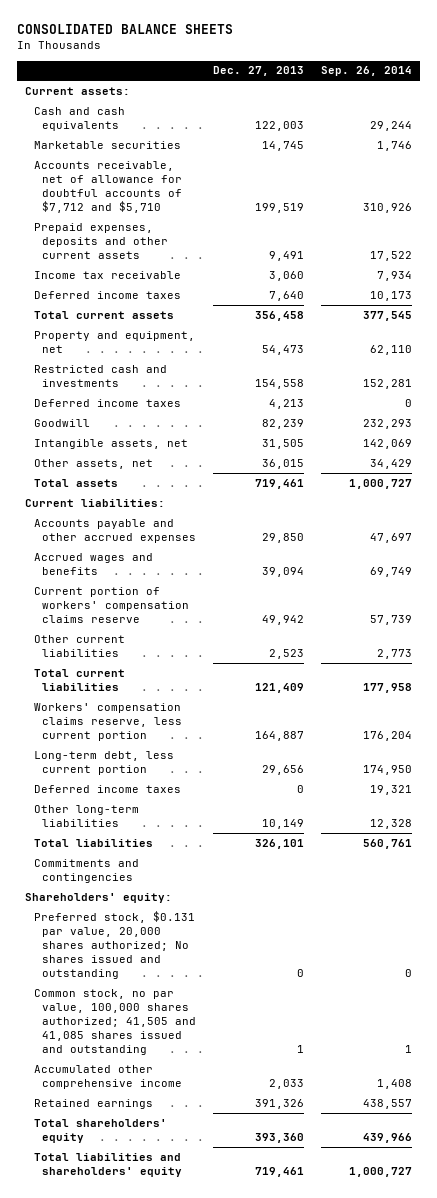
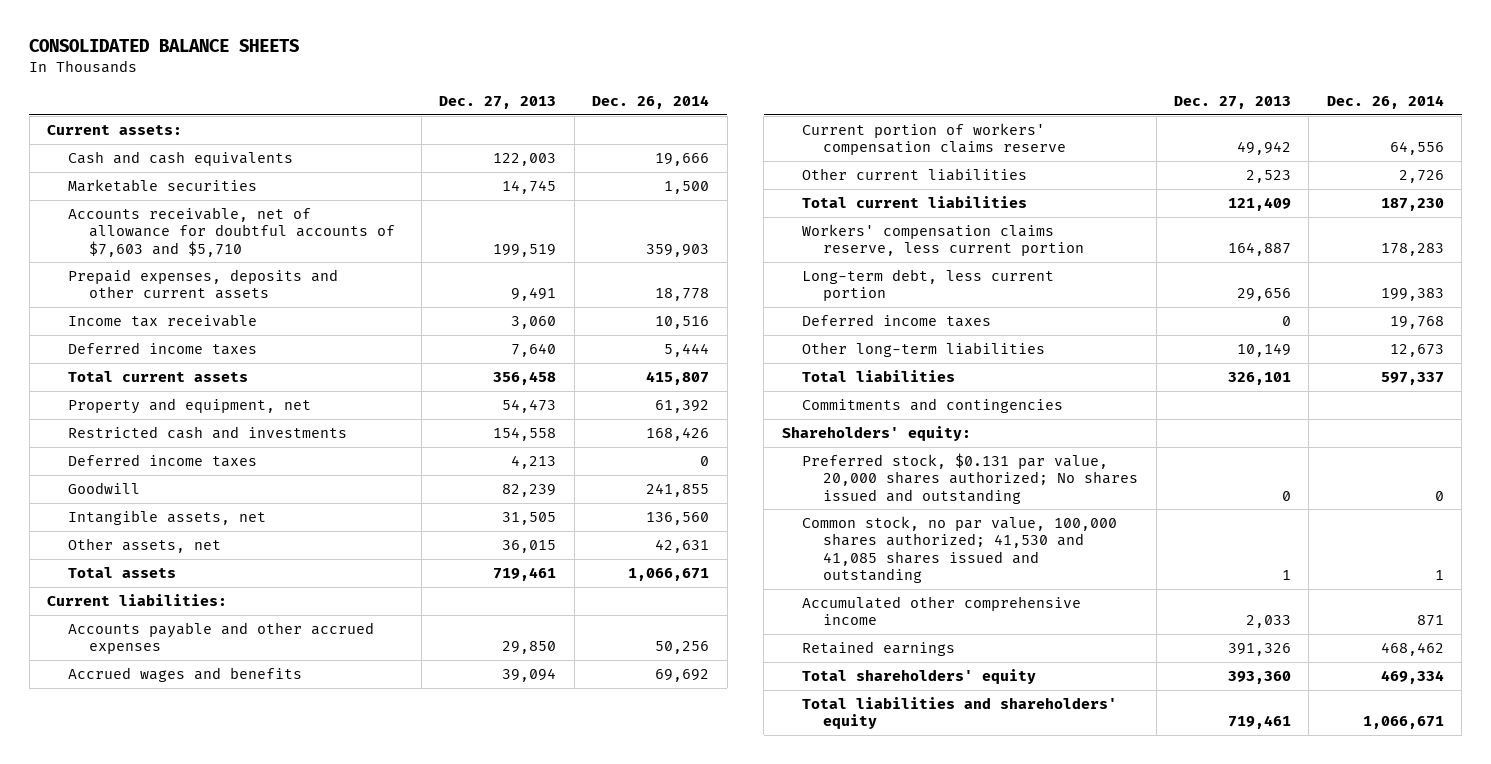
[320,66,412,77] Sep. 26, 2014 -> none
none -> [592,95,710,110] Dec. 26, 2014
[33,160,182,214] Accounts receivable, net of allowance for doubtful accounts of $7,712 and $5,710 -> [68,207,395,257] Accounts receivable, net of allowance for doubtful accounts of $7,603 and $5,710
[33,988,196,1056] Common stock, no par value, 100,000 shares authorized; 41,505 and 41,085 shares issued and outstanding -> [802,516,1118,583] Common stock, no par value, 100,000 shares authorized; 41,530 and 41,085 shares issued and outstanding

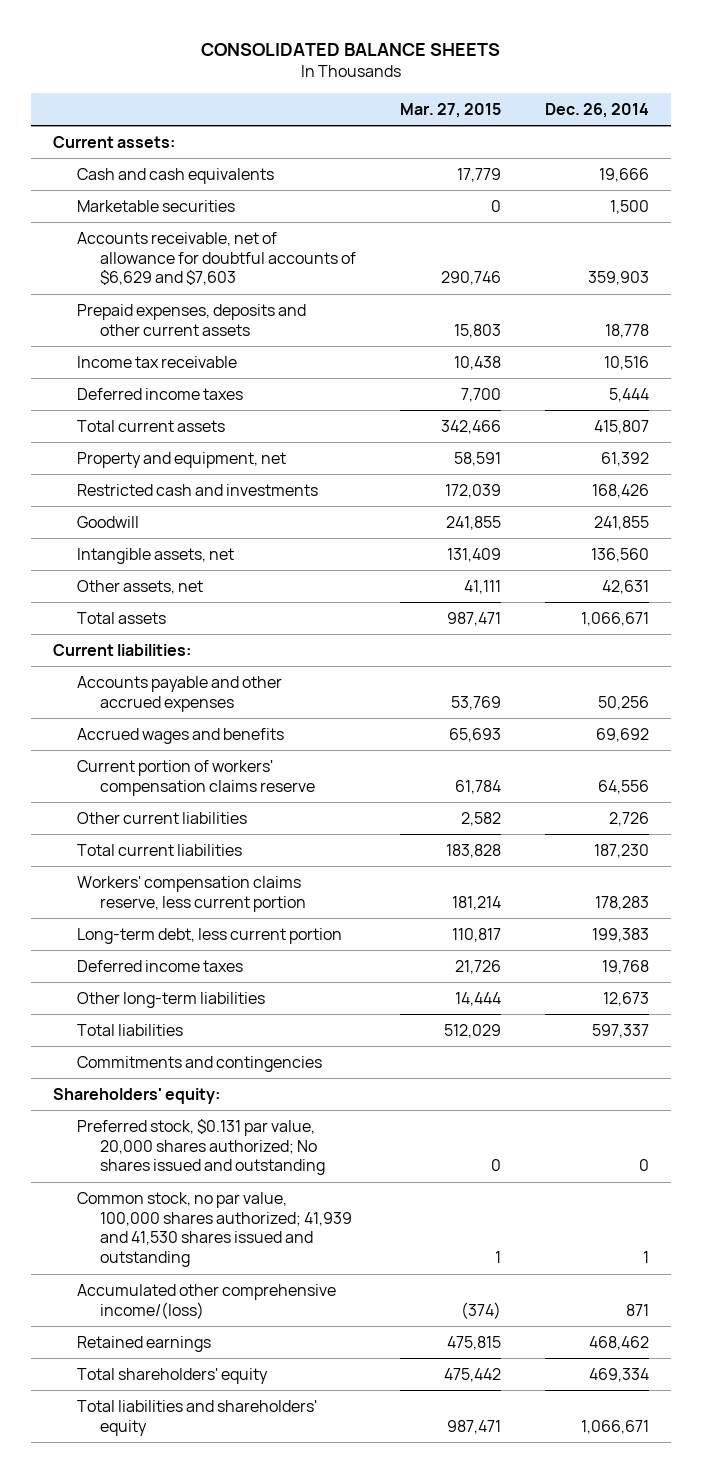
[439,96,557,110] Dec. 27, 2013 -> none
none -> [399,102,501,118] Mar. 27, 2015
[68,207,395,257] Accounts receivable, net of allowance for doubtful accounts of $7,603 and $5,710 -> [76,231,356,286] Accounts receivable, net of allowance for doubtful accounts of $6,629 and $7,603
[68,454,258,468] Deferred income taxes -> none
[802,516,1118,583] Common stock, no par value, 100,000 shares authorized; 41,530 and 41,085 shares issued and outstanding -> [76,1191,352,1268] Common stock, no par value, 100,000 shares authorized; 41,939 and 41,530 shares issued and outstanding
[802,596,1082,626] Accumulated other comprehensive income -> [76,1283,336,1319] Accumulated other comprehensive income/(loss)

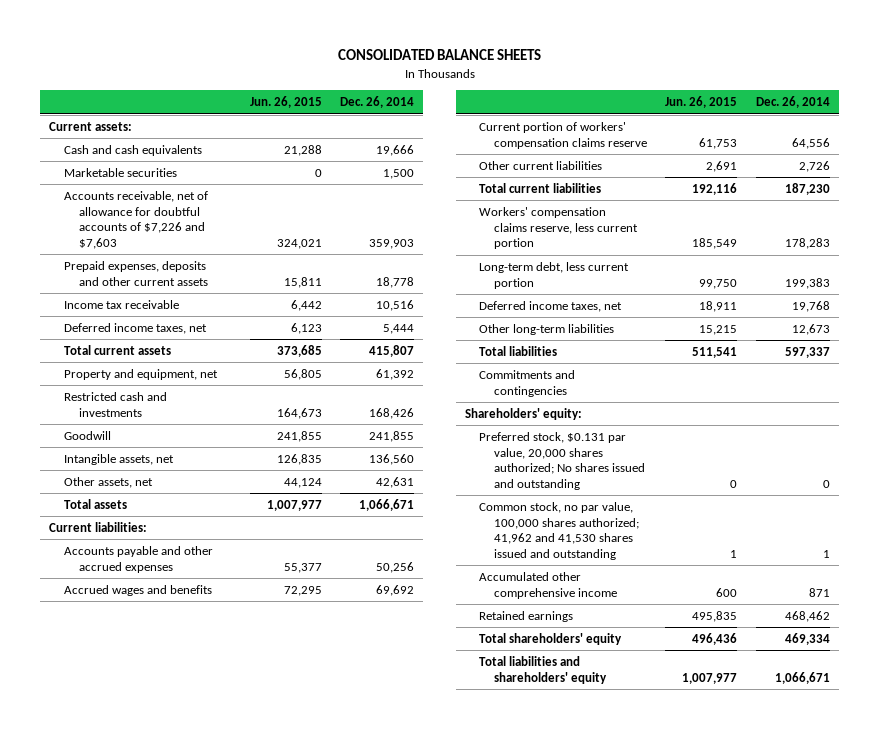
[399,102,501,118] Mar. 27, 2015 -> none
none -> [250,96,323,109] Jun. 26, 2015
[76,231,356,286] Accounts receivable, net of allowance for doubtful accounts of $6,629 and $7,603 -> [64,190,209,249] Accounts receivable, net of allowance for doubtful accounts of $7,226 and $7,603
[76,387,243,400] Deferred income taxes -> [64,322,208,334] Deferred income taxes, net
[76,959,243,972] Deferred income taxes -> [479,300,623,312] Deferred income taxes, net
[76,1191,352,1268] Common stock, no par value, 100,000 shares authorized; 41,939 and 41,530 shares issued and outstanding -> [479,501,640,560] Common stock, no par value, 100,000 shares authorized; 41,962 and 41,530 shares issued and outstanding
[76,1283,336,1319] Accumulated other comprehensive income/(loss) -> [479,571,618,599] Accumulated other comprehensive income

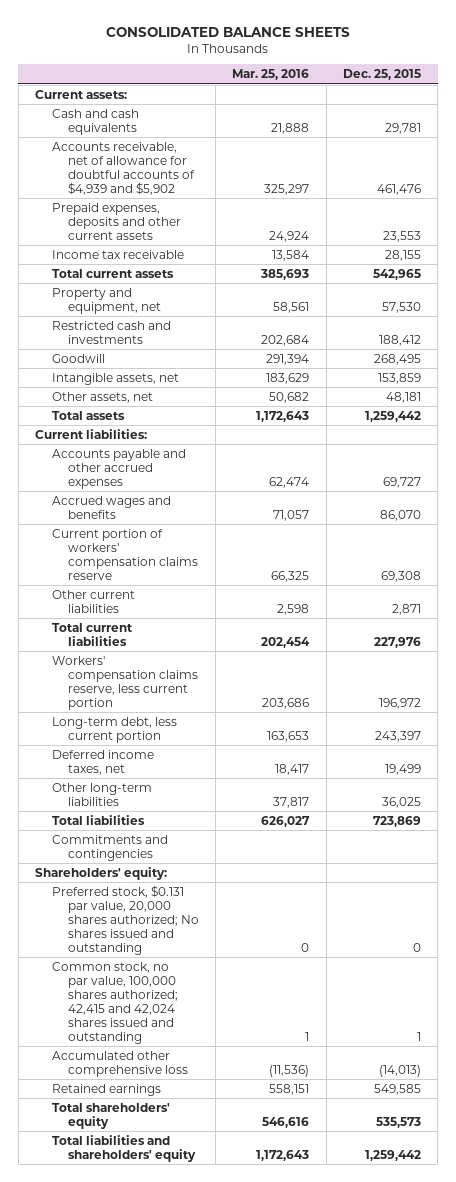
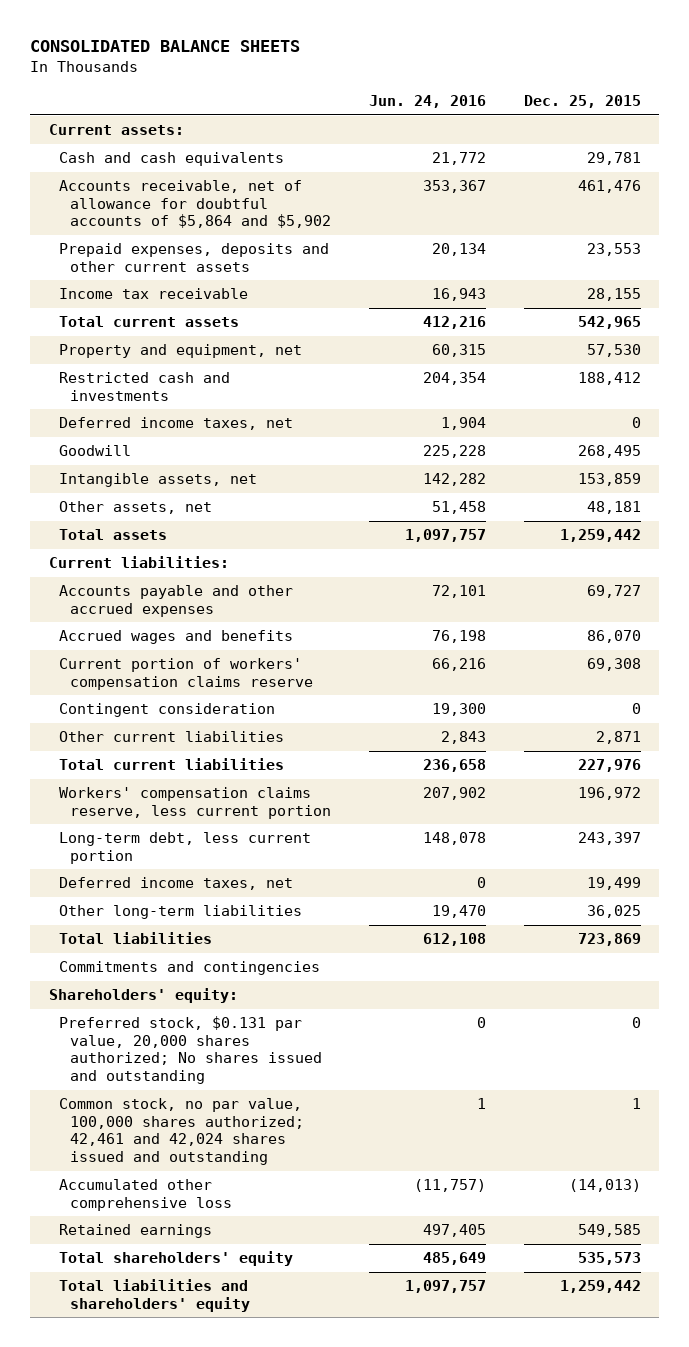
[232,69,310,81] Mar. 25, 2016 -> none
none -> [368,94,486,108] Jun. 24, 2016
[51,141,195,195] Accounts receivable, net of allowance for doubtful accounts of $4,939 and $5,902 -> [59,180,332,229] Accounts receivable, net of allowance for doubtful accounts of $5,864 and $5,902
none -> [59,417,294,431] Deferred income taxes, net
none -> [59,703,276,718] Contingent consideration
[51,961,178,1044] Common stock, no par value, 100,000 shares authorized; 42,415 and 42,024 shares issued and outstanding -> [59,1098,305,1165] Common stock, no par value, 100,000 shares authorized; 42,461 and 42,024 shares issued and outstanding

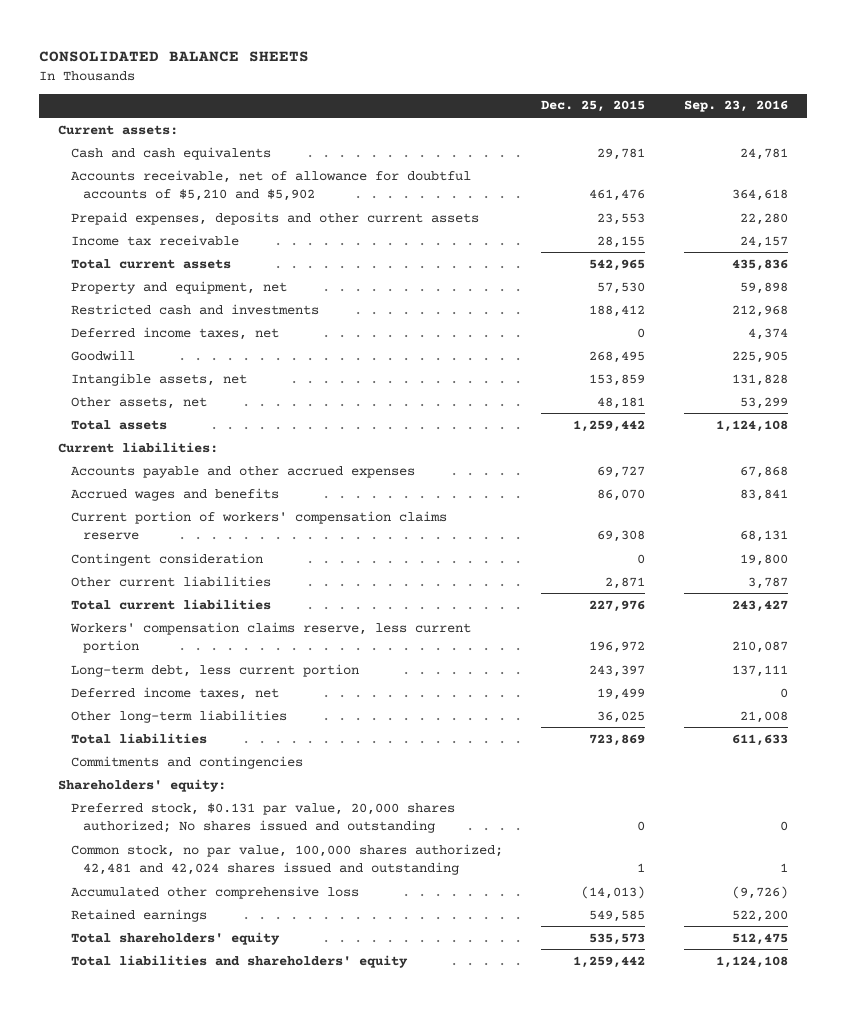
[368,94,486,108] Jun. 24, 2016 -> none
none -> [683,100,788,113] Sep. 23, 2016
[59,180,332,229] Accounts receivable, net of allowance for doubtful accounts of $5,864 and $5,902 -> [70,169,471,202] Accounts receivable, net of allowance for doubtful accounts of $5,210 and $5,902
[59,1098,305,1165] Common stock, no par value, 100,000 shares authorized; 42,461 and 42,024 shares issued and outstanding -> [70,843,503,876] Common stock, no par value, 100,000 shares authorized; 42,481 and 42,024 shares issued and outstanding

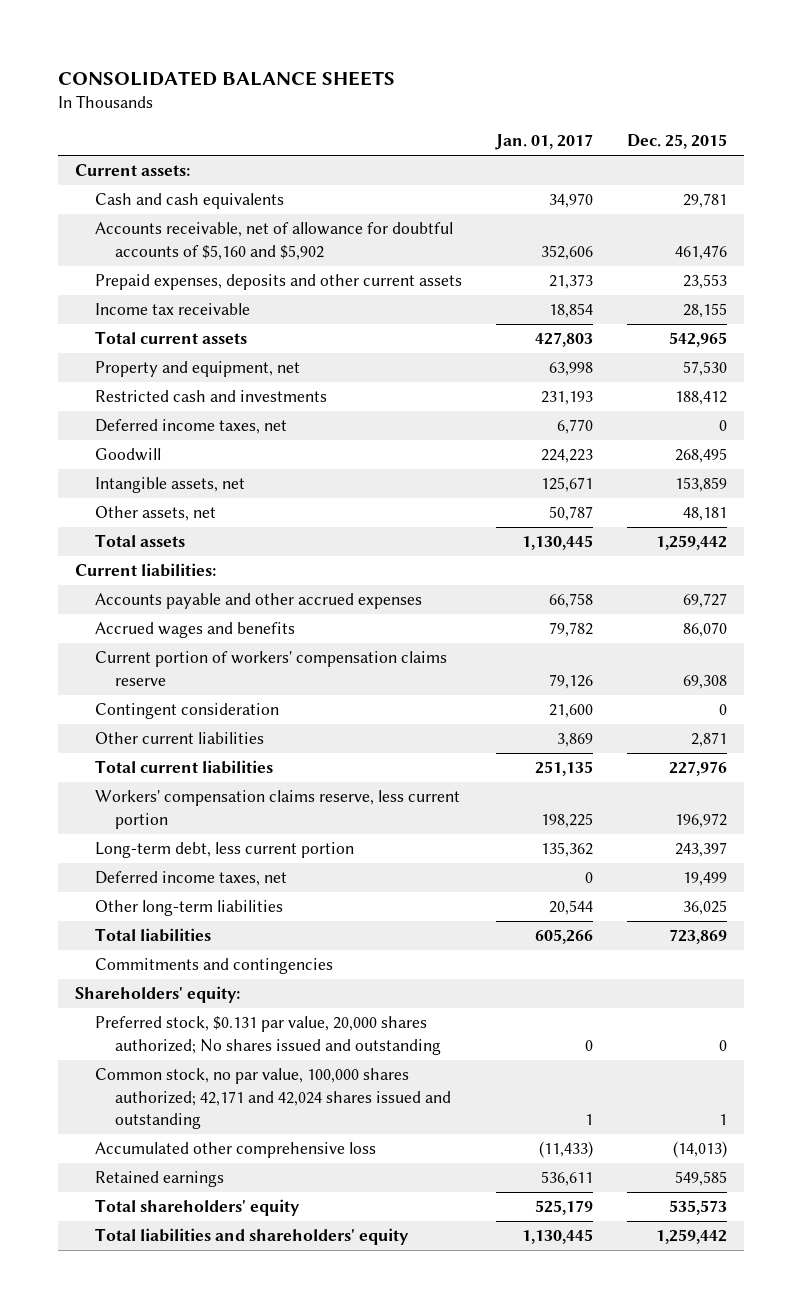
[683,100,788,113] Sep. 23, 2016 -> none
none -> [495,134,594,151] Jan. 01, 2017
[70,169,471,202] Accounts receivable, net of allowance for doubtful accounts of $5,210 and $5,902 -> [95,222,454,260] Accounts receivable, net of allowance for doubtful accounts of $5,160 and $5,902
[70,843,503,876] Common stock, no par value, 100,000 shares authorized; 42,481 and 42,024 shares issued and outstanding -> [95,1068,452,1130] Common stock, no par value, 100,000 shares authorized; 42,171 and 42,024 shares issued and outstanding

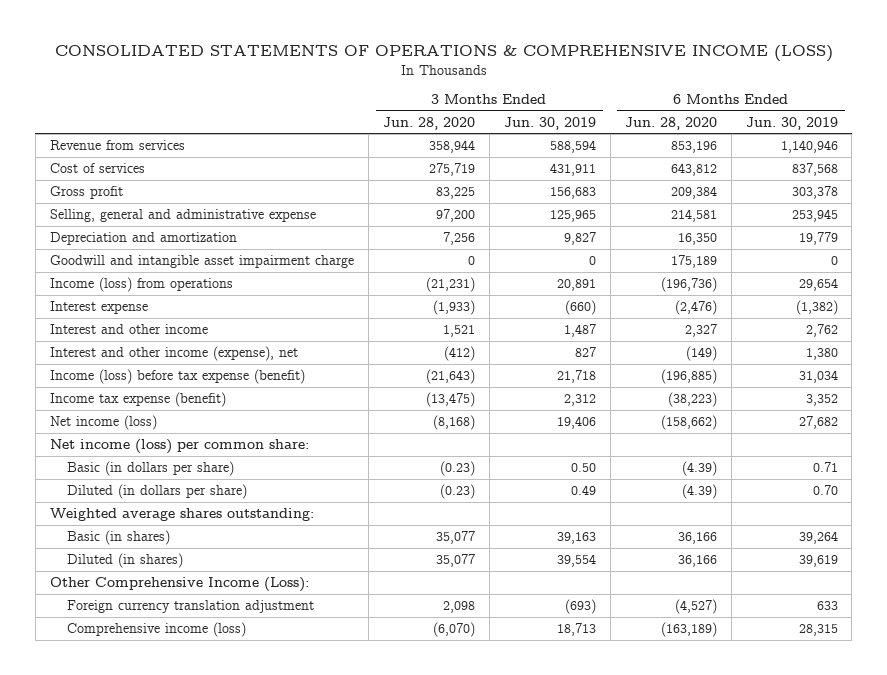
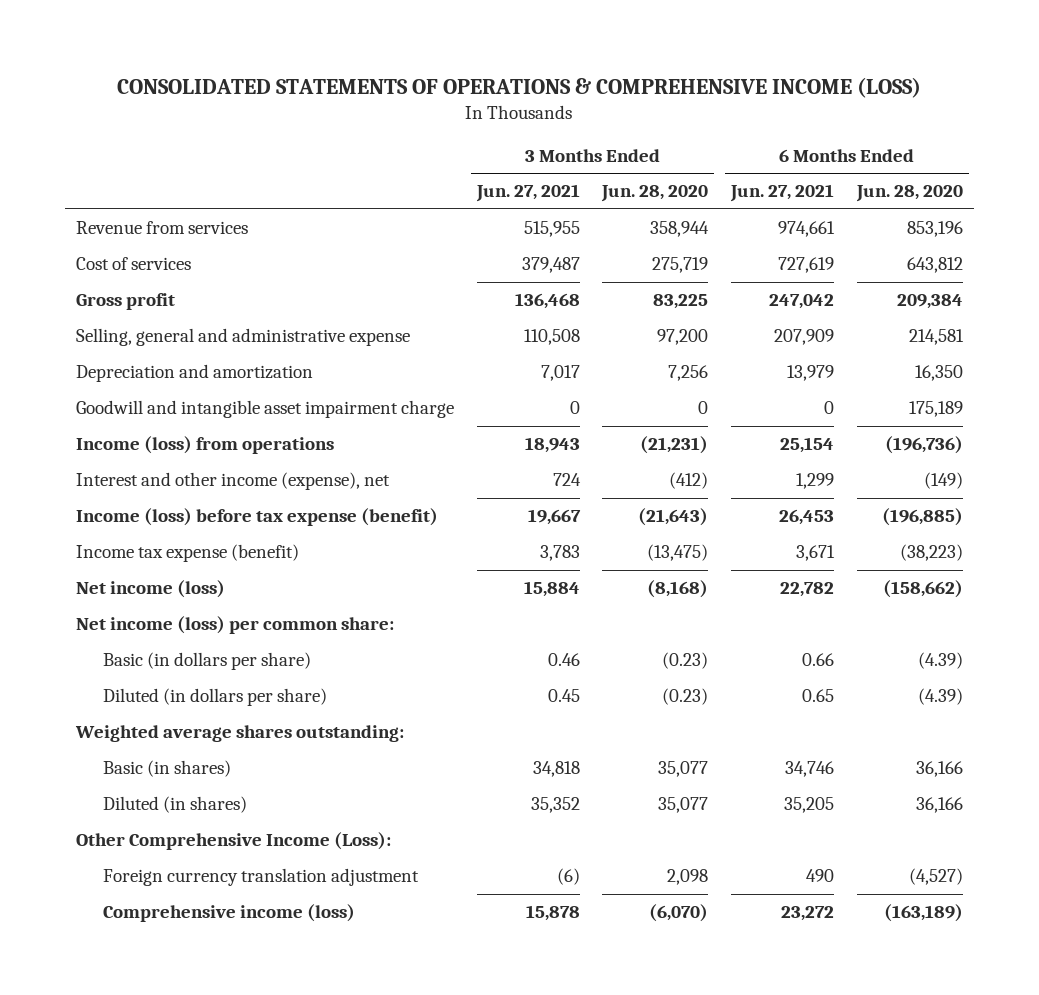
[503,116,596,130] Jun. 30, 2019 -> none
[745,116,838,130] Jun. 30, 2019 -> none
none -> [475,184,580,203] Jun. 27, 2021
none -> [730,184,835,203] Jun. 27, 2021
[49,300,148,314] Interest expense -> none
[49,323,208,334] Interest and other income -> none

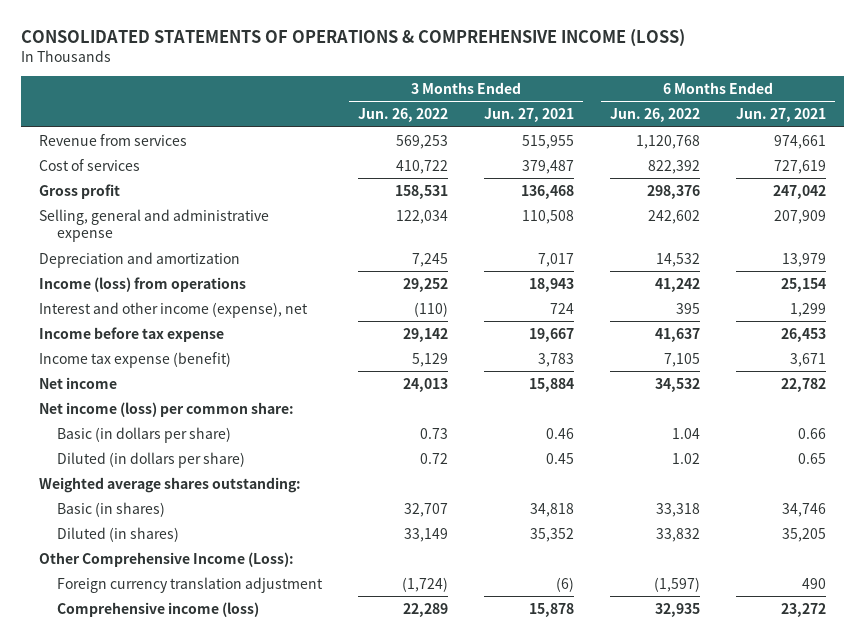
[601,185,709,203] Jun. 28, 2020 -> none
[855,185,963,203] Jun. 28, 2020 -> none
none -> [357,108,448,123] Jun. 26, 2022
none -> [610,108,701,123] Jun. 26, 2022
[75,400,454,419] Goodwill and intangible asset impairment charge -> none
[75,508,438,527] Income (loss) before tax expense (benefit) -> [38,326,224,342] Income before tax expense
[75,580,225,599] Net income (loss) -> [38,376,117,389] Net income

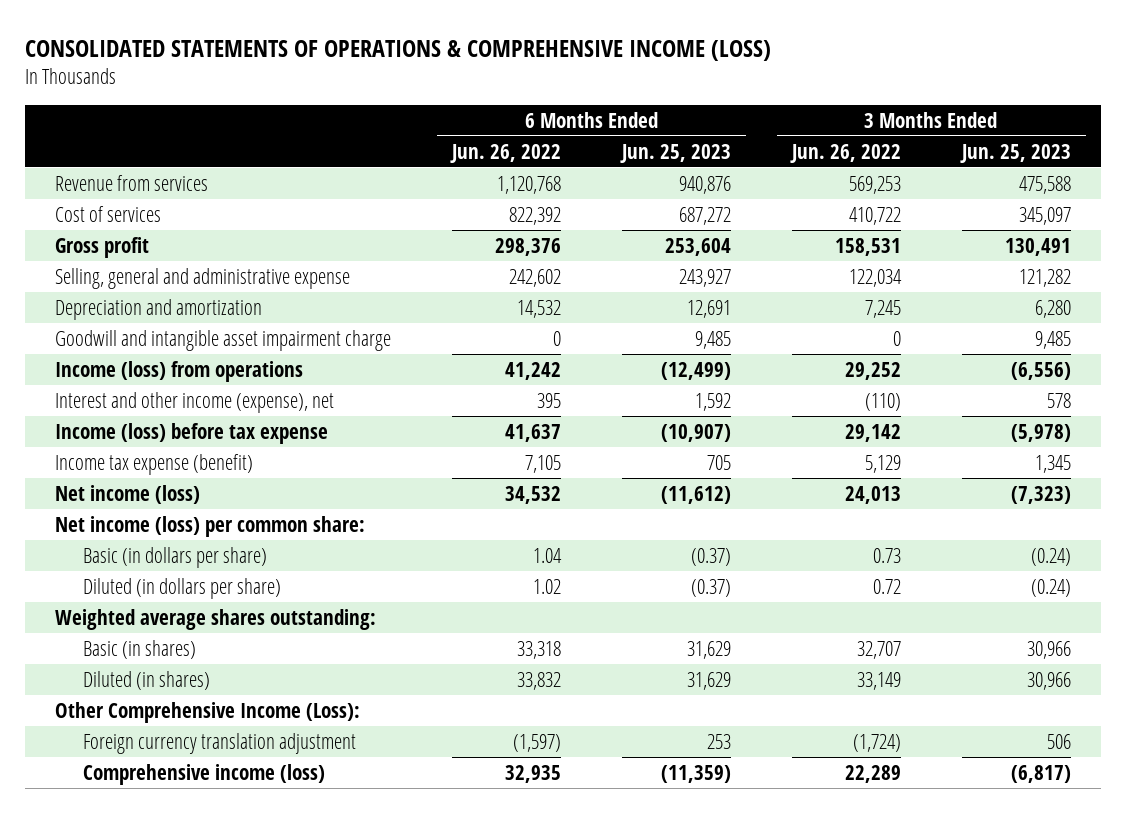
[483,108,574,123] Jun. 27, 2021 -> none
[736,108,827,123] Jun. 27, 2021 -> none
none -> [619,143,731,163] Jun. 25, 2023
none -> [959,143,1071,163] Jun. 25, 2023
none -> [55,329,392,351] Goodwill and intangible asset impairment charge
[38,326,224,342] Income before tax expense -> [55,422,329,444] Income (loss) before tax expense
[38,376,117,389] Net income -> [55,484,201,504] Net income (loss)

